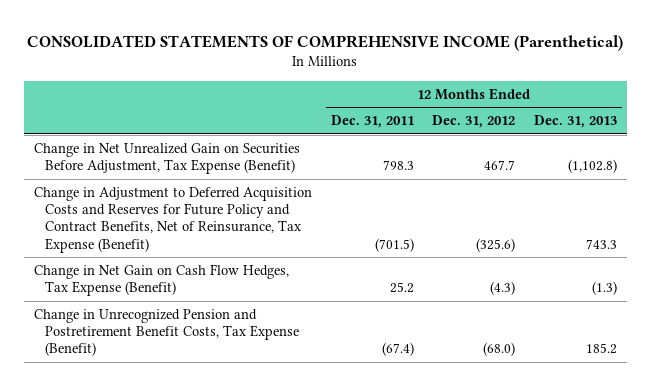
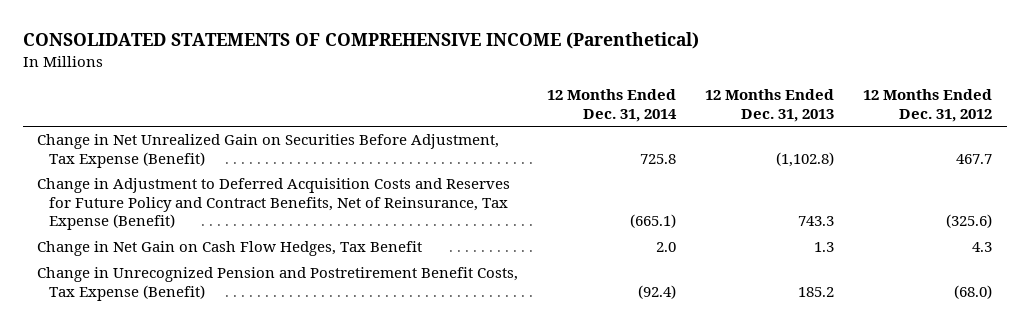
[330,115,414,129] Dec. 31, 2011 -> none
none -> [547,89,678,122] 12 Months Ended Dec. 31, 2014
[33,263,289,297] Change in Net Gain on Cash Flow Hedges, Tax Expense (Benefit) -> [37,241,423,257] Change in Net Gain on Cash Flow Hedges, Tax Benefit
[490,281,516,296] (4.3) -> [972,242,993,253] 4.3
[592,281,618,296] (1.3) -> [814,242,835,253] 1.3

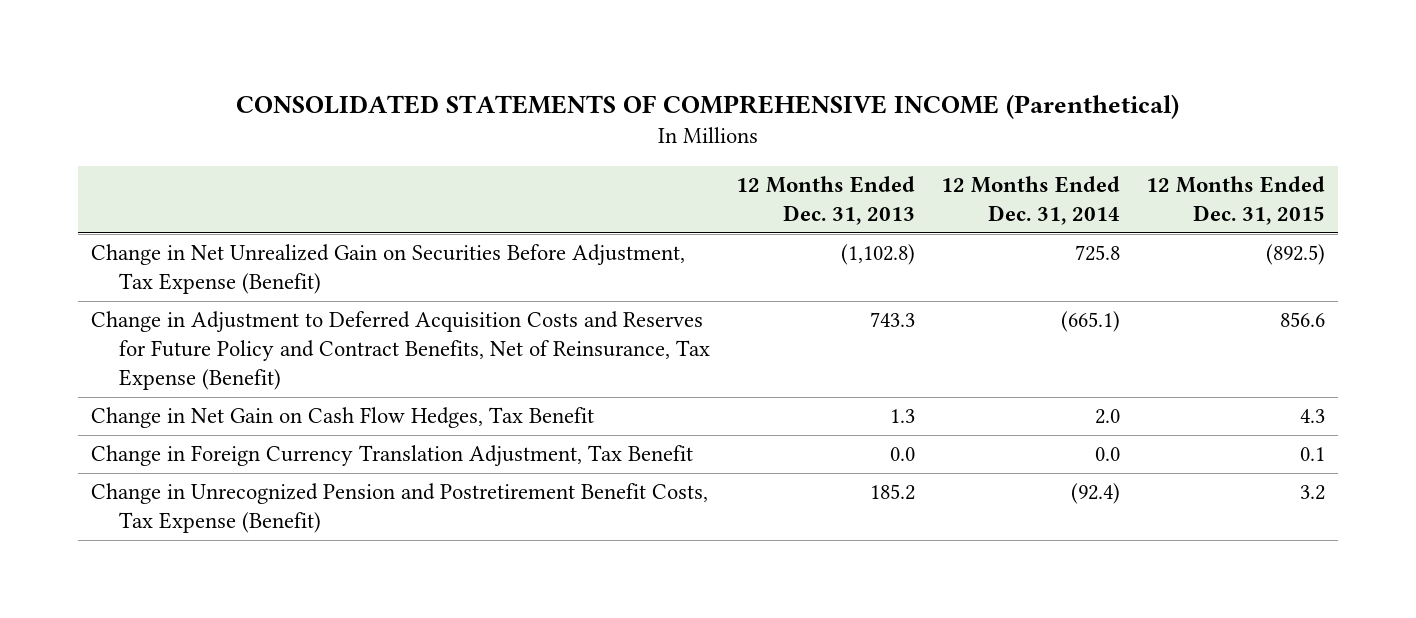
[863,89,993,122] 12 Months Ended Dec. 31, 2012 -> none
none -> [1145,176,1325,226] 12 Months Ended Dec. 31, 2015
none -> [90,445,693,467] Change in Foreign Currency Translation Adjustment, Tax Benefit

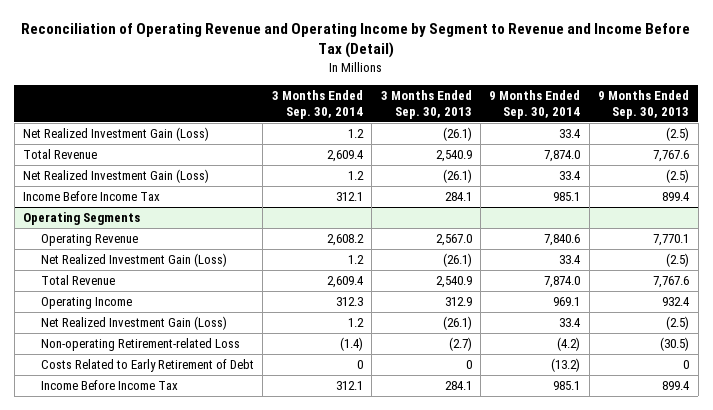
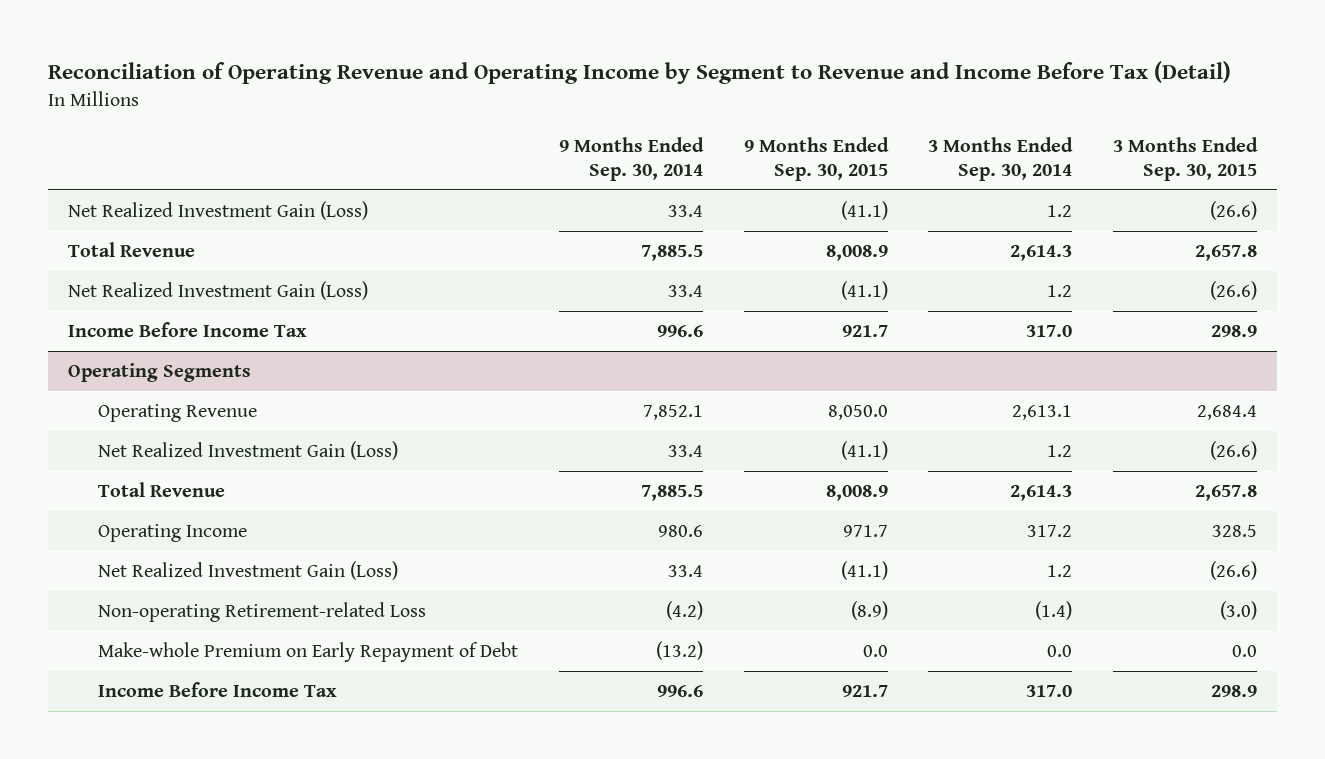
[380,89,472,119] 3 Months Ended Sep. 30, 2013 -> none
[598,89,690,119] 9 Months Ended Sep. 30, 2013 -> none
none -> [743,136,889,182] 9 Months Ended Sep. 30, 2015
none -> [1112,136,1258,182] 3 Months Ended Sep. 30, 2015
[326,150,364,163] 2,609.4 -> [1010,244,1073,261] 2,614.3
[544,150,581,163] 7,874.0 -> [640,244,703,261] 7,885.5
[335,192,363,202] 312.1 -> [1026,324,1073,337] 317.0
[553,192,581,202] 985.1 -> [656,324,703,337] 996.6
[326,234,364,247] 2,608.2 -> [1012,404,1073,420] 2,613.1
[544,234,581,247] 7,840.6 -> [642,404,703,420] 7,852.1
[326,276,364,289] 2,609.4 -> [1010,484,1073,501] 2,614.3
[544,276,581,289] 7,874.0 -> [640,484,703,501] 7,885.5
[335,297,363,307] 312.3 -> [1027,524,1073,537] 317.2
[553,297,581,307] 969.1 -> [657,524,703,537] 980.6
[40,359,254,373] Costs Related to Early Retirement of Debt -> [98,641,519,662] Make-whole Premium on Early Repayment of Debt
[356,360,363,370] 0 -> [1047,644,1073,657] 0.0
[335,381,363,391] 312.1 -> [1026,684,1073,697] 317.0
[553,381,581,391] 985.1 -> [656,684,703,697] 996.6

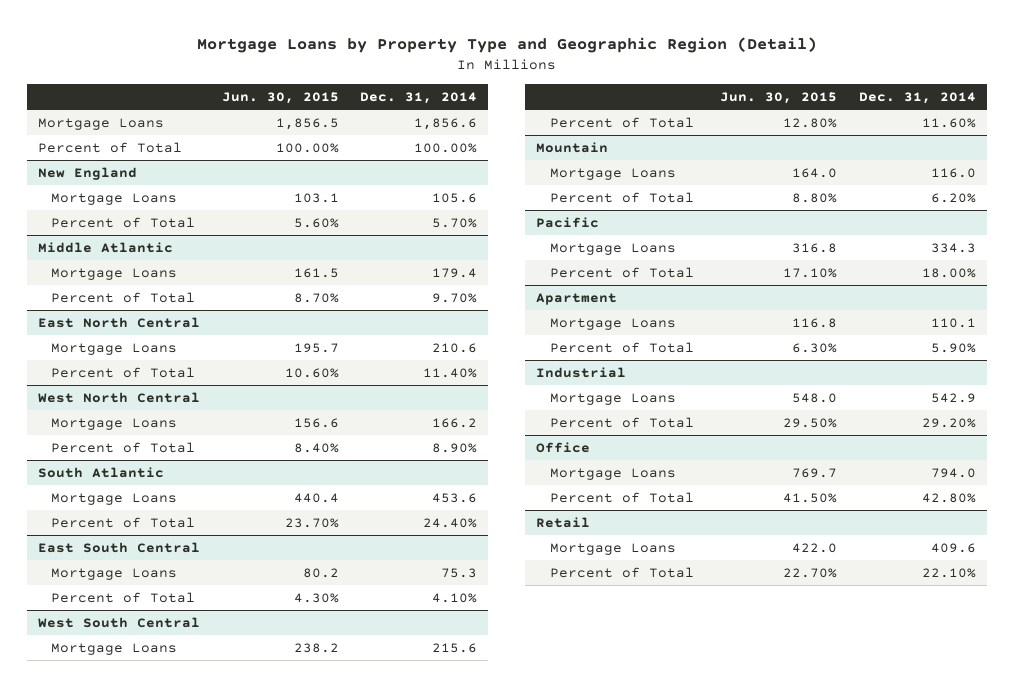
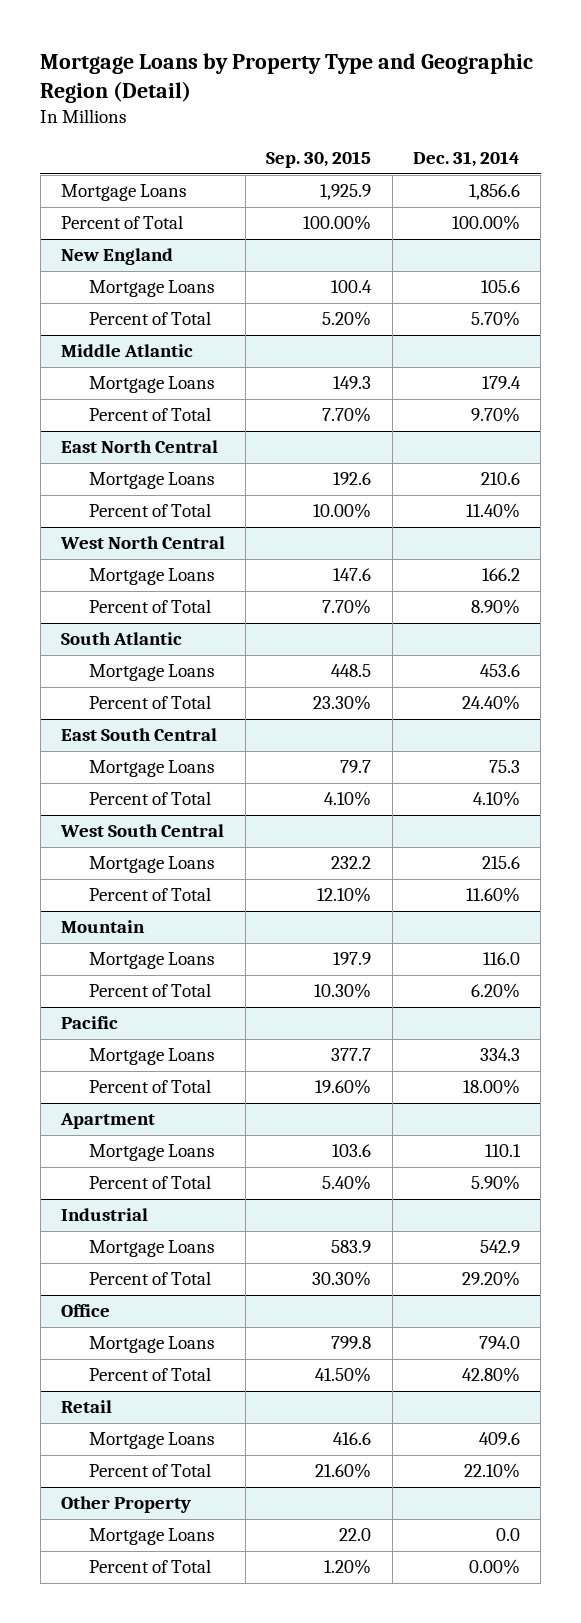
[221,91,339,104] Jun. 30, 2015 -> none
none -> [266,150,372,168] Sep. 30, 2015
none -> [60,1496,191,1514] Other Property
none -> [88,1528,214,1546] Mortgage Loans
none -> [88,1559,211,1574] Percent of Total

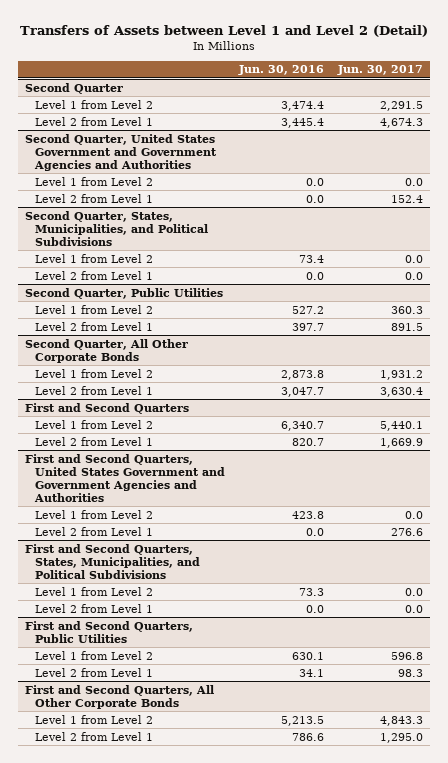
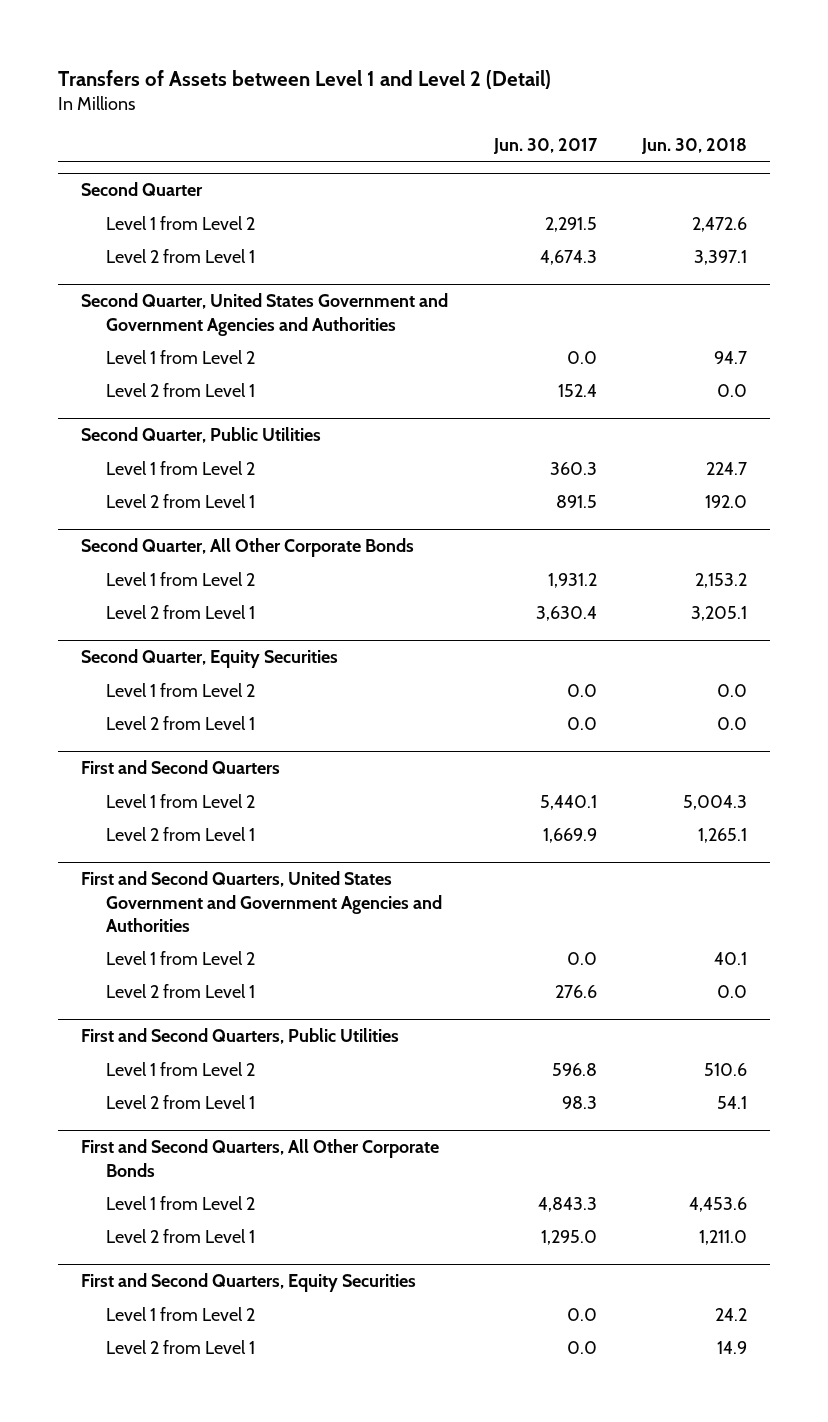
[237,65,324,76] Jun. 30, 2016 -> none
none -> [641,138,748,155] Jun. 30, 2018
[24,210,208,246] Second Quarter, States, Municipalities, and Political Subdivisions -> none
[34,253,153,263] Level 1 from Level 2 -> none
[34,270,153,280] Level 2 from Level 1 -> none
none -> [81,649,339,669] Second Quarter, Equity Securities
none -> [106,682,256,697] Level 1 from Level 2
none -> [106,715,256,730] Level 2 from Level 1
[24,543,200,579] First and Second Quarters, States, Municipalities, and Political Subdivisions -> none
[34,586,153,596] Level 1 from Level 2 -> none
[34,603,153,613] Level 2 from Level 1 -> none
none -> [81,1273,417,1293] First and Second Quarters, Equity Securities
none -> [106,1306,256,1321] Level 1 from Level 2
none -> [106,1339,256,1354] Level 2 from Level 1

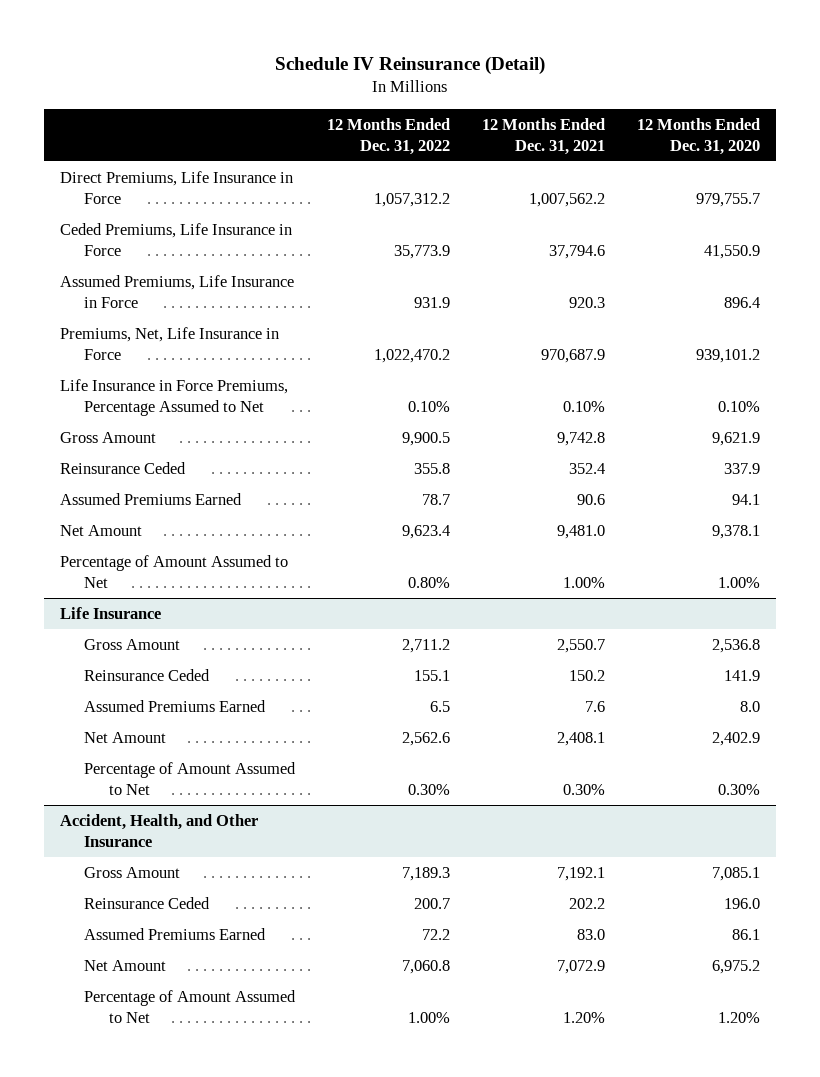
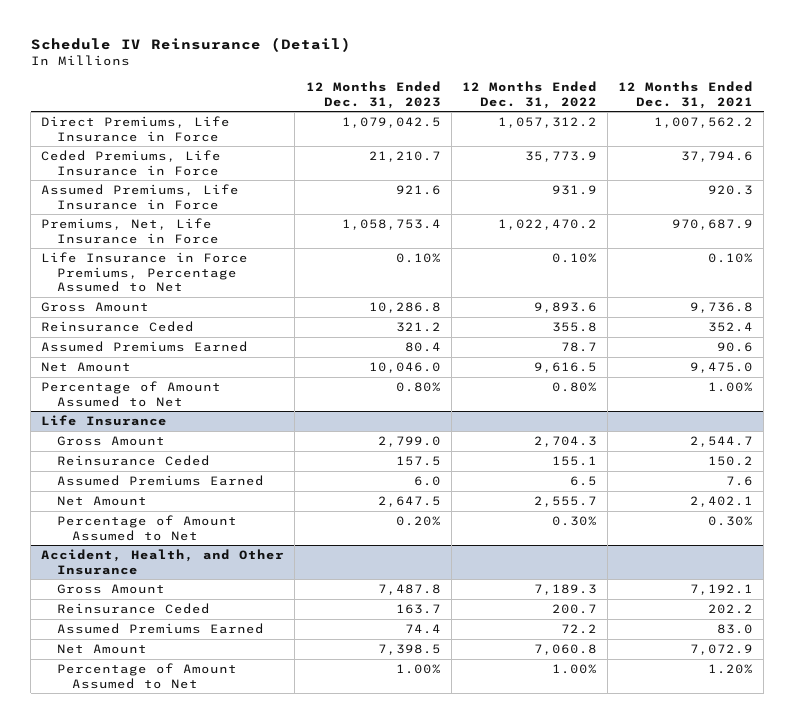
[637,117,761,155] 12 Months Ended Dec. 31, 2020 -> none
none -> [305,81,441,109] 12 Months Ended Dec. 31, 2023
[402,431,451,446] 9,900.5 -> [533,302,597,314] 9,893.6
[557,431,606,446] 9,742.8 -> [690,302,754,314] 9,736.8
[402,524,451,539] 9,623.4 -> [533,362,597,374] 9,616.5
[557,524,606,539] 9,481.0 -> [690,362,754,374] 9,475.0
[402,638,451,653] 2,711.2 -> [533,436,597,448] 2,704.3
[557,638,606,653] 2,550.7 -> [690,436,754,448] 2,544.7
[402,731,451,746] 2,562.6 -> [533,496,597,508] 2,555.7
[557,731,606,746] 2,408.1 -> [690,496,754,508] 2,402.1

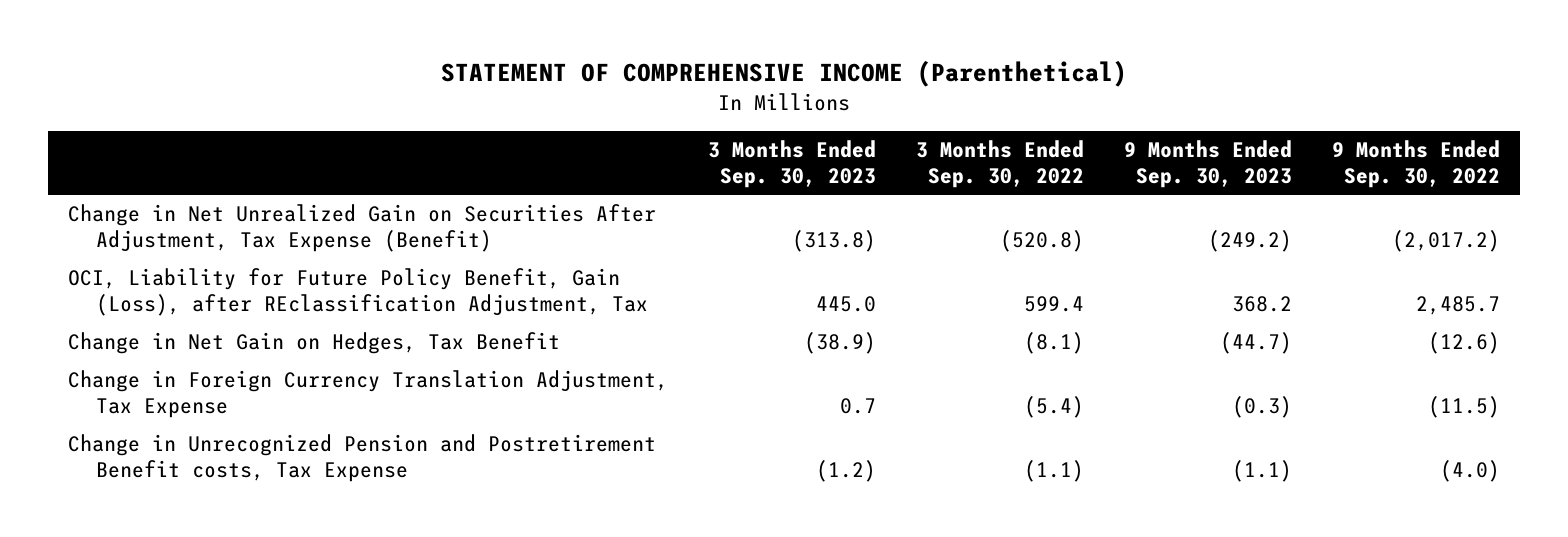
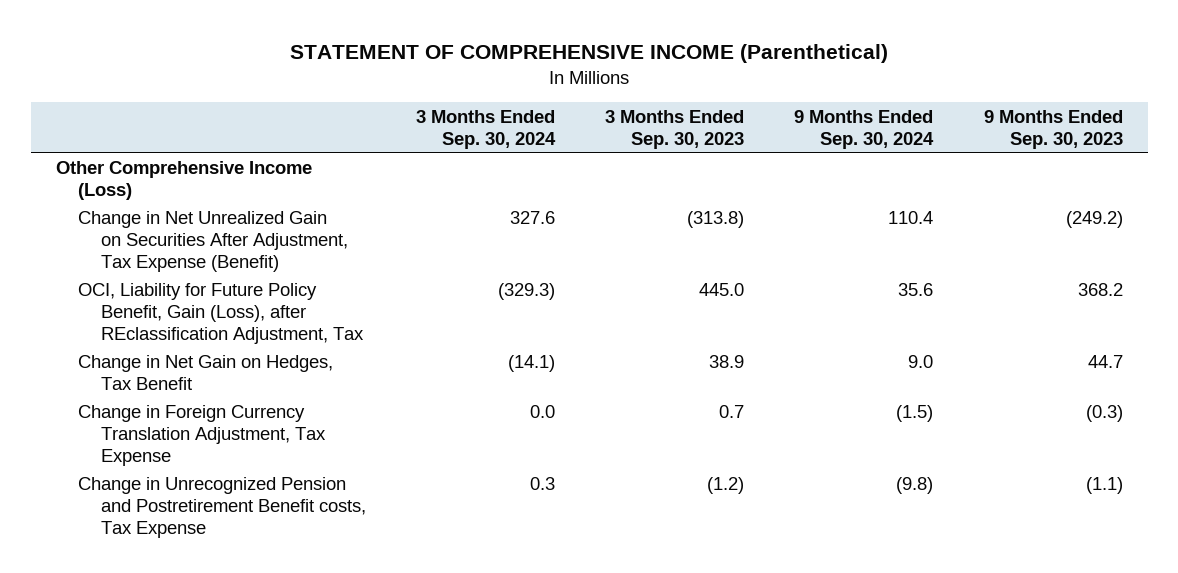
[915,140,1084,189] 3 Months Ended Sep. 30, 2022 -> none
[1331,140,1500,189] 9 Months Ended Sep. 30, 2022 -> none
none -> [416,109,557,149] 3 Months Ended Sep. 30, 2024
none -> [794,109,935,149] 9 Months Ended Sep. 30, 2024
none -> [55,161,312,201] Other Comprehensive Income (Loss)
[803,332,876,355] (38.9) -> [709,355,745,369] 38.9
[1219,332,1292,355] (44.7) -> [1087,355,1123,369] 44.7

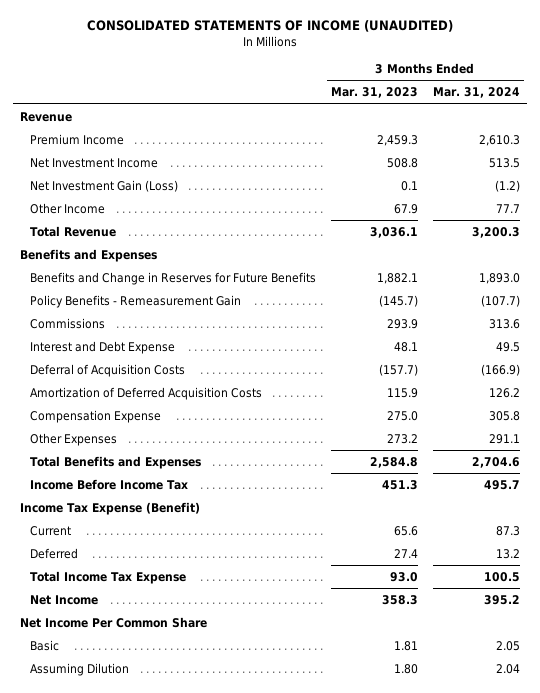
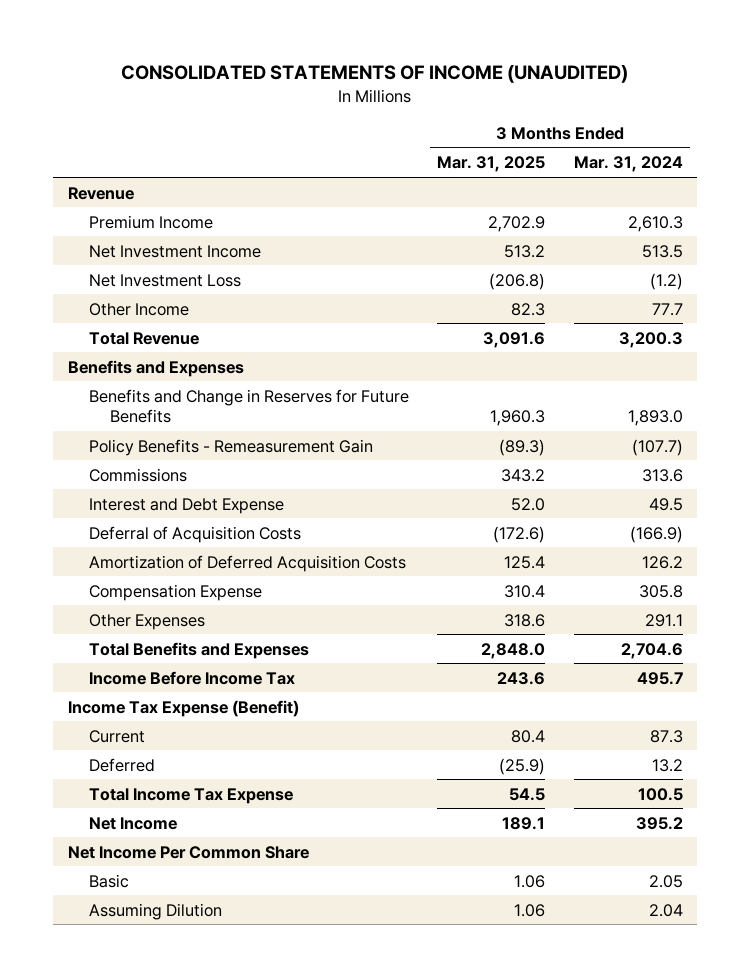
[330,87,418,99] Mar. 31, 2023 -> none
none -> [437,156,546,173] Mar. 31, 2025
[29,179,178,192] Net Investment Gain (Loss) -> [88,273,241,287] Net Investment Loss

